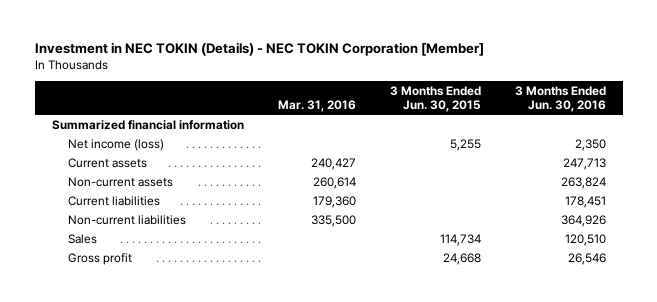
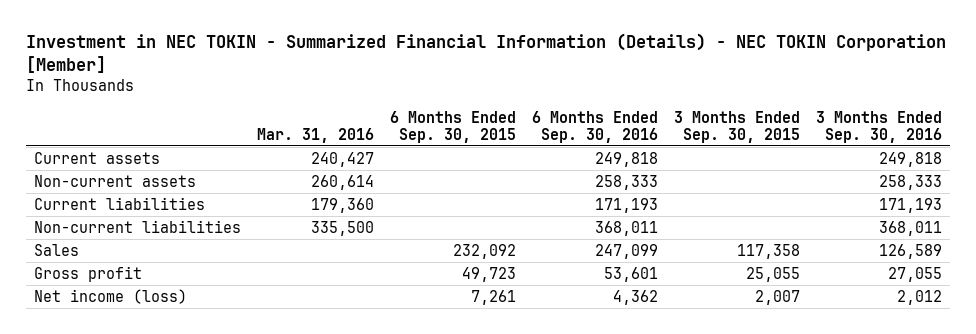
[34,42,484,57] Investment in NEC TOKIN (Details) - NEC TOKIN Corporation [Member] -> [25,33,946,74] Investment in NEC TOKIN - Summarized Financial Information (Details) - NEC TOKIN Corporation [Member]
[389,85,481,112] 3 Months Ended Jun. 30, 2015 -> none
[514,85,606,112] 3 Months Ended Jun. 30, 2016 -> none
none -> [389,110,516,143] 6 Months Ended Sep. 30, 2015
none -> [531,110,658,143] 6 Months Ended Sep. 30, 2016
none -> [674,110,801,143] 3 Months Ended Sep. 30, 2015
none -> [816,110,943,143] 3 Months Ended Sep. 30, 2016
[51,119,244,130] Summarized financial information -> none
[67,138,164,151] Net income (loss) -> [33,288,187,304] Net income (loss)

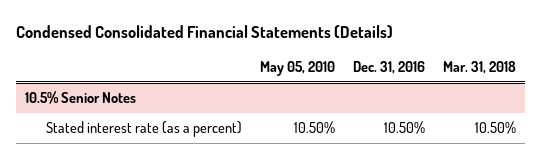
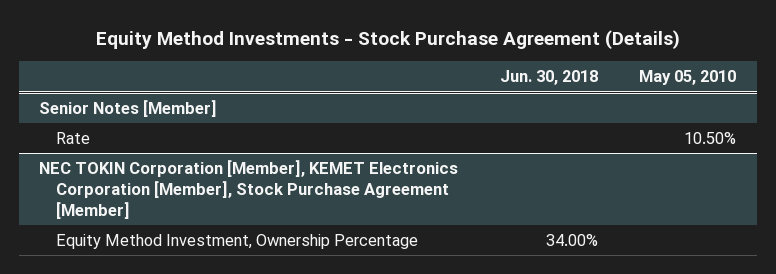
[15,24,393,38] Condensed Consolidated Financial Statements (Details) -> [95,29,680,49] Equity Method Investments - Stock Purchase Agreement (Details)
[353,61,426,75] Dec. 31, 2016 -> none
[443,61,517,75] Mar. 31, 2018 -> none
none -> [499,70,598,86] Jun. 30, 2018
[24,91,136,105] 10.5% Senior Notes -> [39,100,218,118] Senior Notes [Member]
[46,121,243,138] Stated interest rate (as a percent) -> [56,132,91,145] Rate
none -> [39,160,459,219] NEC TOKIN Corporation [Member], KEMET Electronics Corporation [Member], Stock Purchase Agreement [Member]
none -> [56,234,419,250] Equity Method Investment, Ownership Percentage

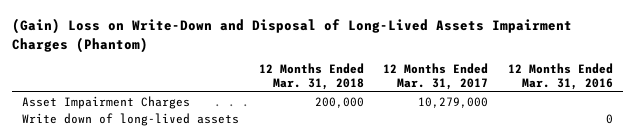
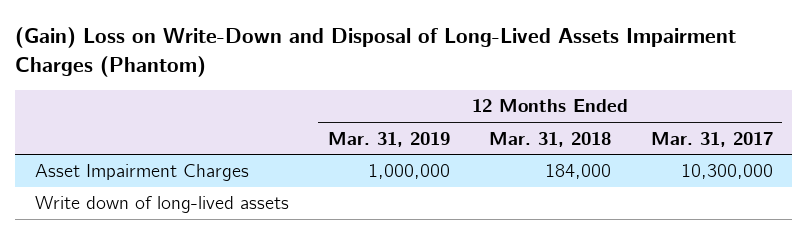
[507,63,613,91] 12 Months Ended Mar. 31, 2016 -> none
none -> [327,131,450,147] Mar. 31, 2019
[314,96,364,108] 200,000 -> [545,164,612,180] 184,000
[418,96,489,108] 10,279,000 -> [680,164,773,180] 10,300,000

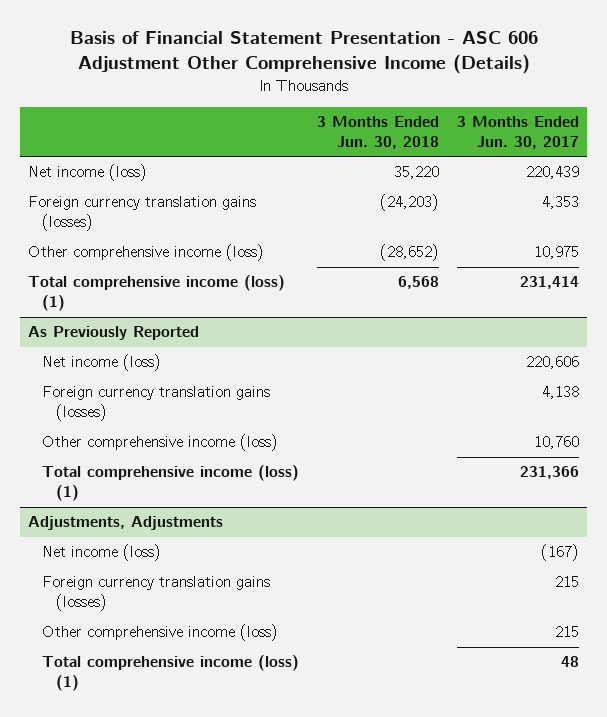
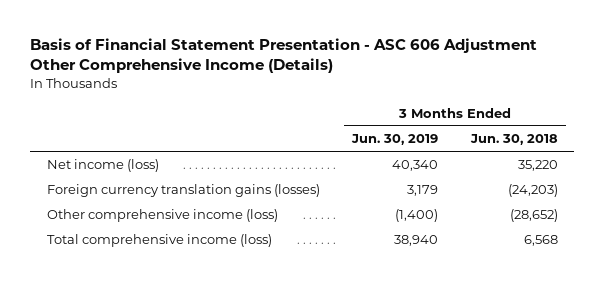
[456,115,579,149] 3 Months Ended Jun. 30, 2017 -> none
none -> [351,134,439,146] Jun. 30, 2019
[28,326,200,341] As Previously Reported -> none
[42,354,162,372] Net income (loss) -> none
[42,386,271,422] Foreign currency translation gains (losses) -> none
[42,434,279,452] Other comprehensive income (loss) -> none
[42,465,300,502] Total comprehensive income (loss) (1) -> none
[28,516,224,531] Adjustments, Adjustments -> none
[42,544,162,562] Net income (loss) -> none
[42,576,271,612] Foreign currency translation gains (losses) -> none
[42,624,279,642] Other comprehensive income (loss) -> none
[42,655,300,692] Total comprehensive income (loss) (1) -> none
[28,275,286,312] Total comprehensive income (loss) (1) -> [46,234,272,248] Total comprehensive income (loss)

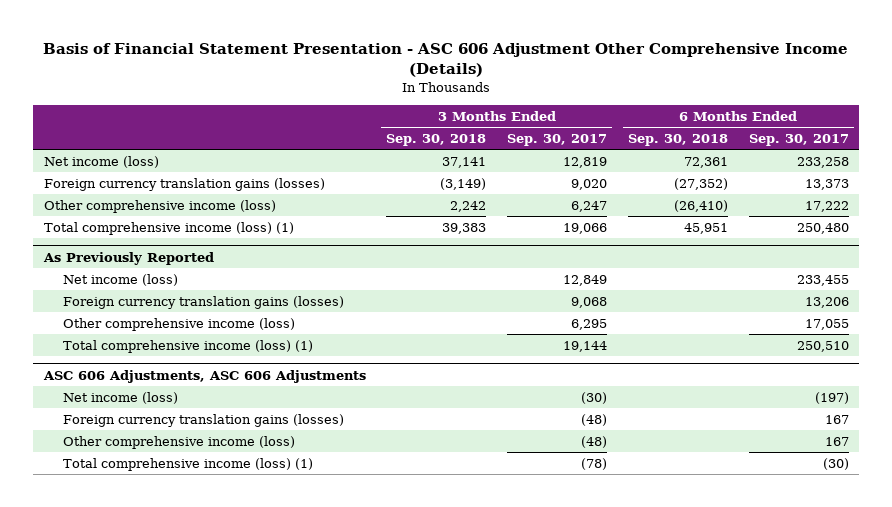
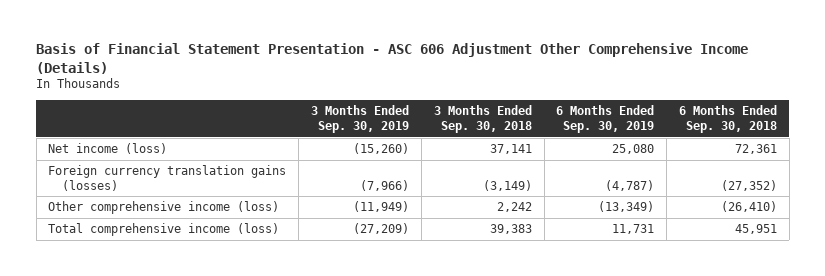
[507,134,608,147] Sep. 30, 2017 -> none
[748,134,849,147] Sep. 30, 2017 -> none
none -> [311,105,410,133] 3 Months Ended Sep. 30, 2019
none -> [556,105,655,133] 6 Months Ended Sep. 30, 2019
[42,251,214,265] As Previously Reported -> none
[63,273,179,286] Net income (loss) -> none
[63,295,345,309] Foreign currency translation gains (losses) -> none
[63,317,296,331] Other comprehensive income (loss) -> none
[63,339,314,353] Total comprehensive income (loss) (1) -> none
[42,369,366,383] ASC 606 Adjustments, ASC 606 Adjustments -> none
[63,391,179,404] Net income (loss) -> none
[63,413,345,427] Foreign currency translation gains (losses) -> none
[63,435,296,449] Other comprehensive income (loss) -> none
[63,457,314,471] Total comprehensive income (loss) (1) -> none
[43,221,294,235] Total comprehensive income (loss) (1) -> [48,223,280,237] Total comprehensive income (loss)

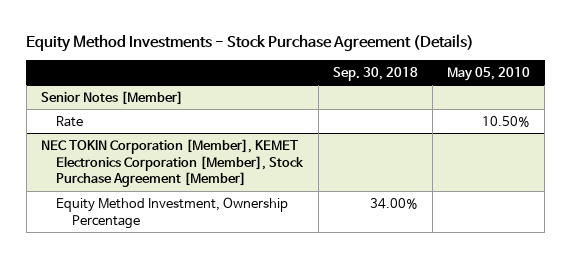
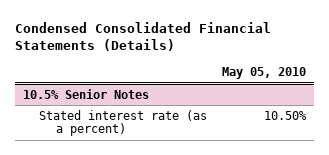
[26,33,475,52] Equity Method Investments - Stock Purchase Agreement (Details) -> [15,21,272,52] Condensed Consolidated Financial Statements (Details)
[332,67,418,82] Sep. 30, 2018 -> none
[41,138,305,188] NEC TOKIN Corporation [Member], KEMET Electronics Corporation [Member], Stock Purchase Agreement [Member] -> none
[56,196,289,229] Equity Method Investment, Ownership Percentage -> none
[41,90,184,105] Senior Notes [Member] -> [22,88,149,99] 10.5% Senior Notes
[56,115,84,127] Rate -> [39,109,208,137] Stated interest rate (as a percent)

